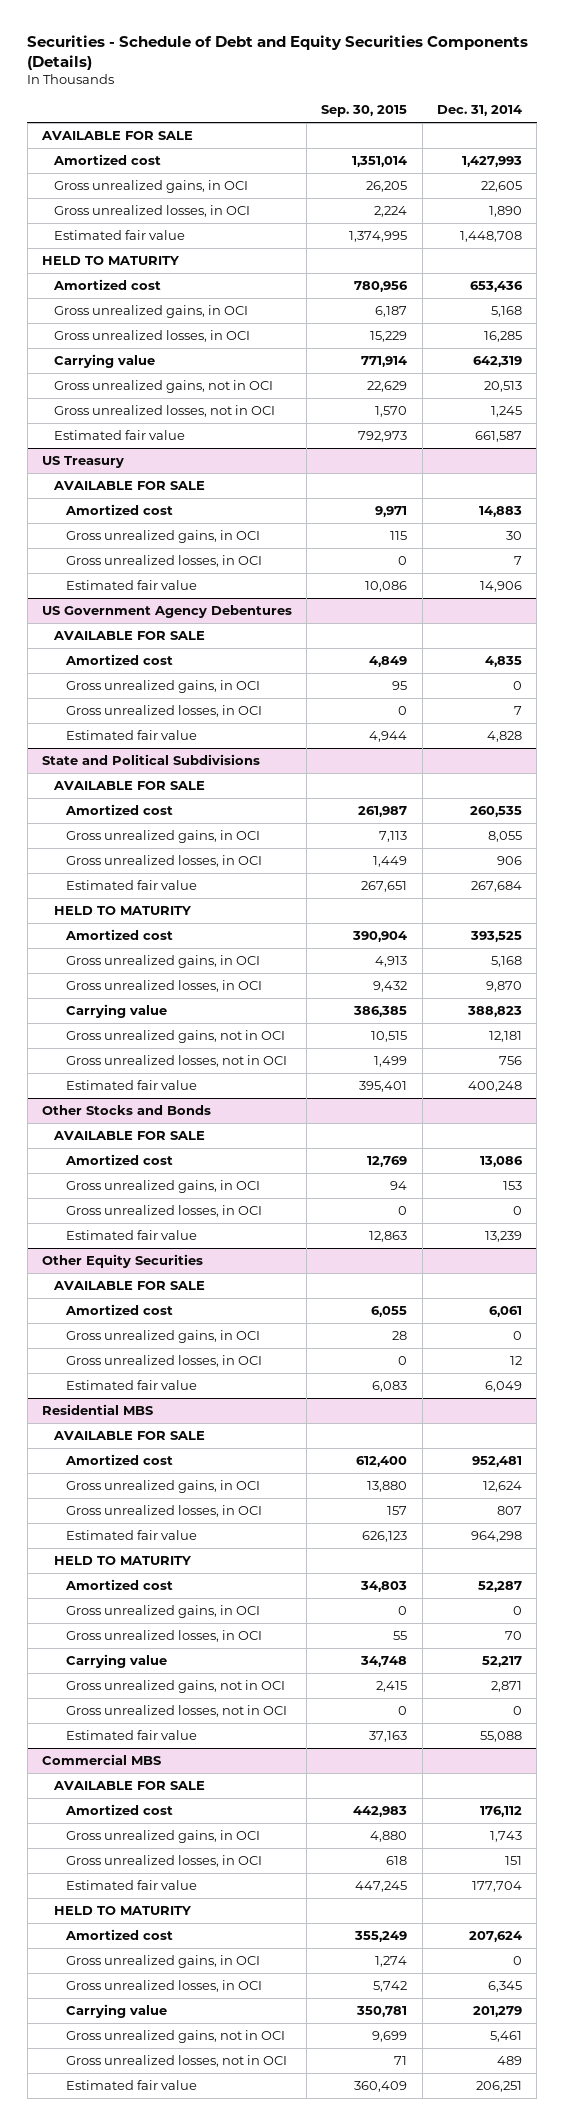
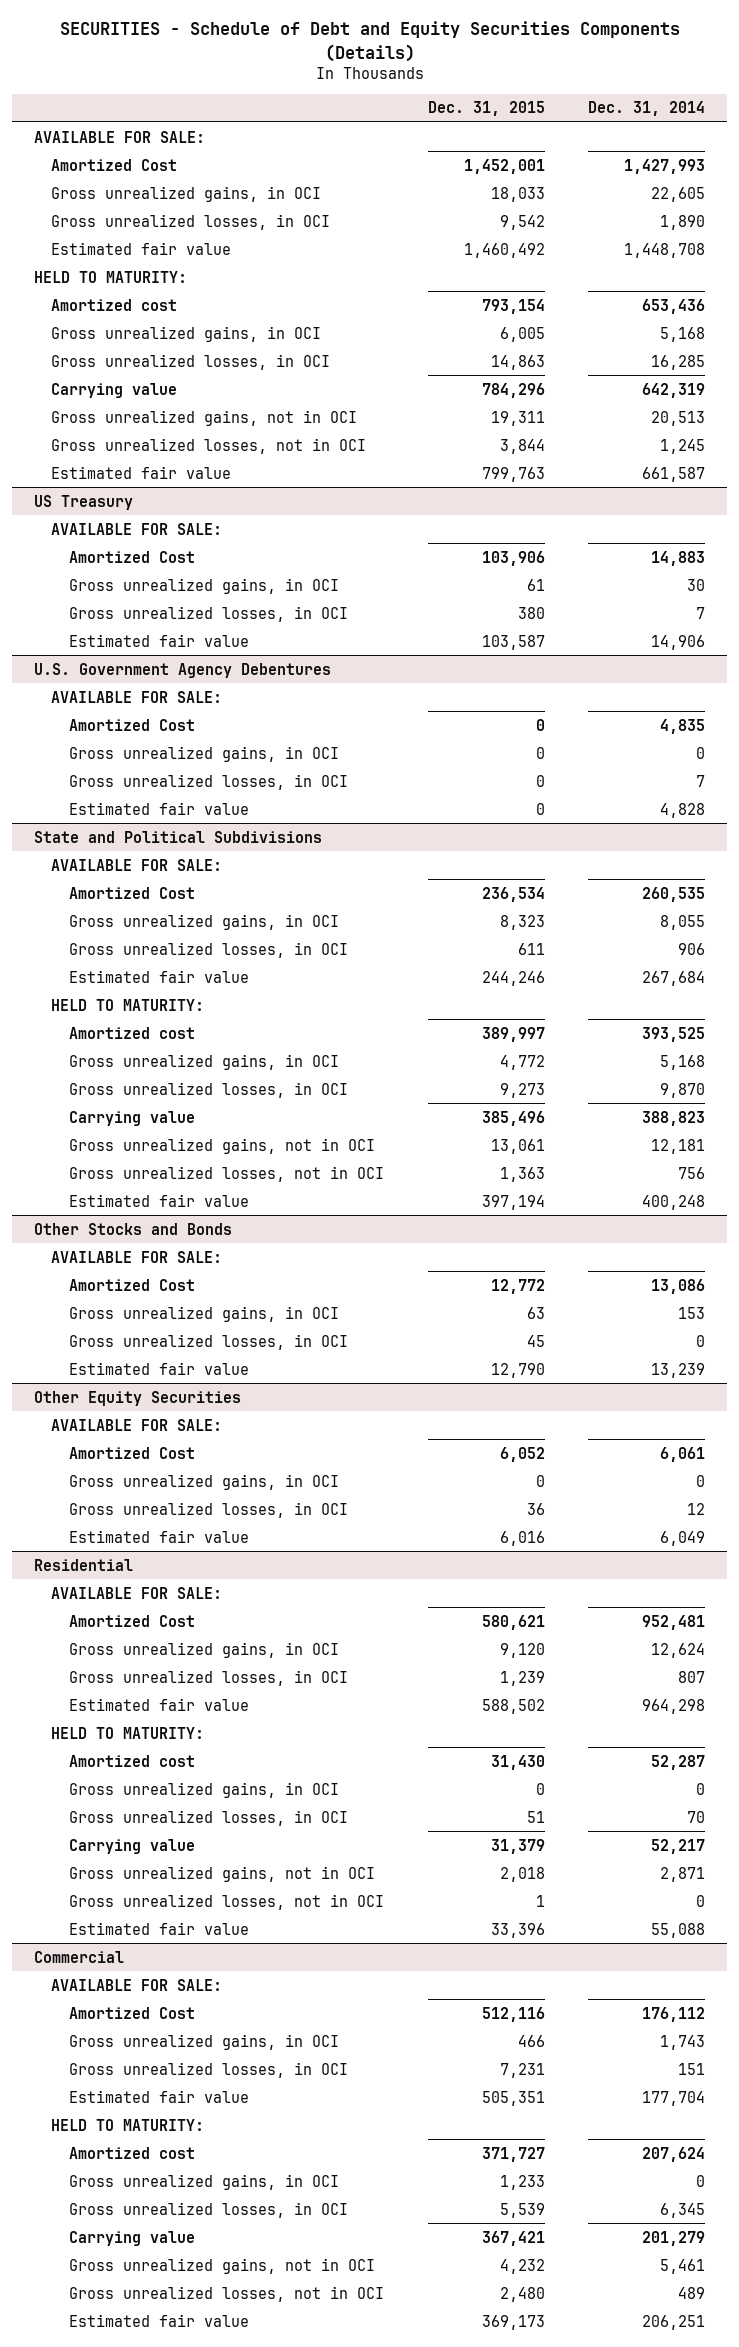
[27,35,529,71] Securities - Schedule of Debt and Equity Securities Components (Details) -> [59,21,680,62] SECURITIES - Schedule of Debt and Equity Securities Components (Details)
[321,105,408,118] Sep. 30, 2015 -> none
none -> [427,101,545,117] Dec. 31, 2015
[40,131,193,141] AVAILABLE FOR SALE -> [33,130,205,143] AVAILABLE FOR SALE:
[52,154,161,166] Amortized cost -> [51,158,178,171] Amortized Cost
[41,256,179,266] HELD TO MATURITY -> [33,270,187,283] HELD TO MATURITY:
[52,481,205,491] AVAILABLE FOR SALE -> [51,522,223,535] AVAILABLE FOR SALE:
[64,504,173,516] Amortized cost -> [68,550,195,563] Amortized Cost
[41,605,292,619] US Government Agency Debentures -> [33,662,331,678] U.S. Government Agency Debentures
[52,631,205,641] AVAILABLE FOR SALE -> [51,690,223,703] AVAILABLE FOR SALE:
[64,654,173,666] Amortized cost -> [68,718,195,731] Amortized Cost
[52,781,205,791] AVAILABLE FOR SALE -> [51,858,223,871] AVAILABLE FOR SALE:
[64,804,173,816] Amortized cost -> [68,886,195,899] Amortized Cost
[53,906,191,916] HELD TO MATURITY -> [51,998,205,1011] HELD TO MATURITY:
[52,1131,205,1141] AVAILABLE FOR SALE -> [51,1250,223,1263] AVAILABLE FOR SALE:
[64,1154,173,1166] Amortized cost -> [68,1278,195,1291] Amortized Cost
[52,1281,205,1291] AVAILABLE FOR SALE -> [51,1418,223,1431] AVAILABLE FOR SALE:
[64,1304,173,1316] Amortized cost -> [68,1446,195,1459] Amortized Cost
[41,1404,153,1416] Residential MBS -> [33,1558,133,1571] Residential
[52,1431,205,1441] AVAILABLE FOR SALE -> [51,1586,223,1599] AVAILABLE FOR SALE:
[64,1454,173,1466] Amortized cost -> [68,1614,195,1627] Amortized Cost
[53,1556,191,1566] HELD TO MATURITY -> [51,1726,205,1739] HELD TO MATURITY:
[41,1754,161,1766] Commercial MBS -> [33,1950,124,1963] Commercial
[52,1781,205,1791] AVAILABLE FOR SALE -> [51,1978,223,1991] AVAILABLE FOR SALE:
[64,1804,173,1816] Amortized cost -> [68,2006,195,2019] Amortized Cost
[53,1906,191,1916] HELD TO MATURITY -> [51,2118,205,2131] HELD TO MATURITY:

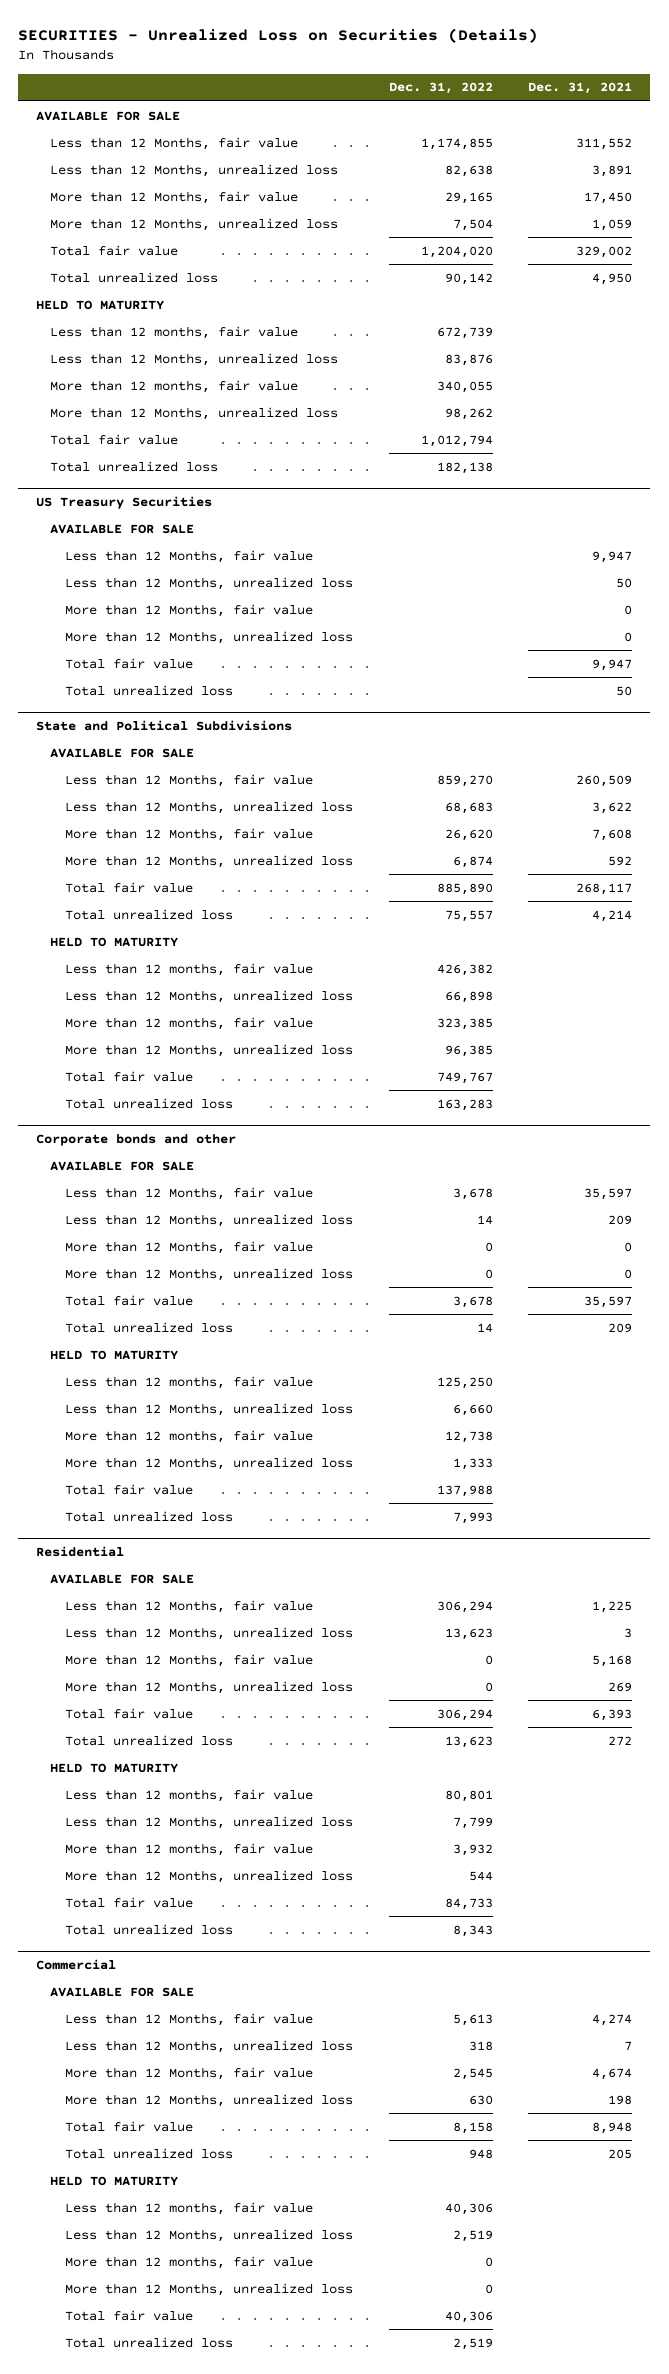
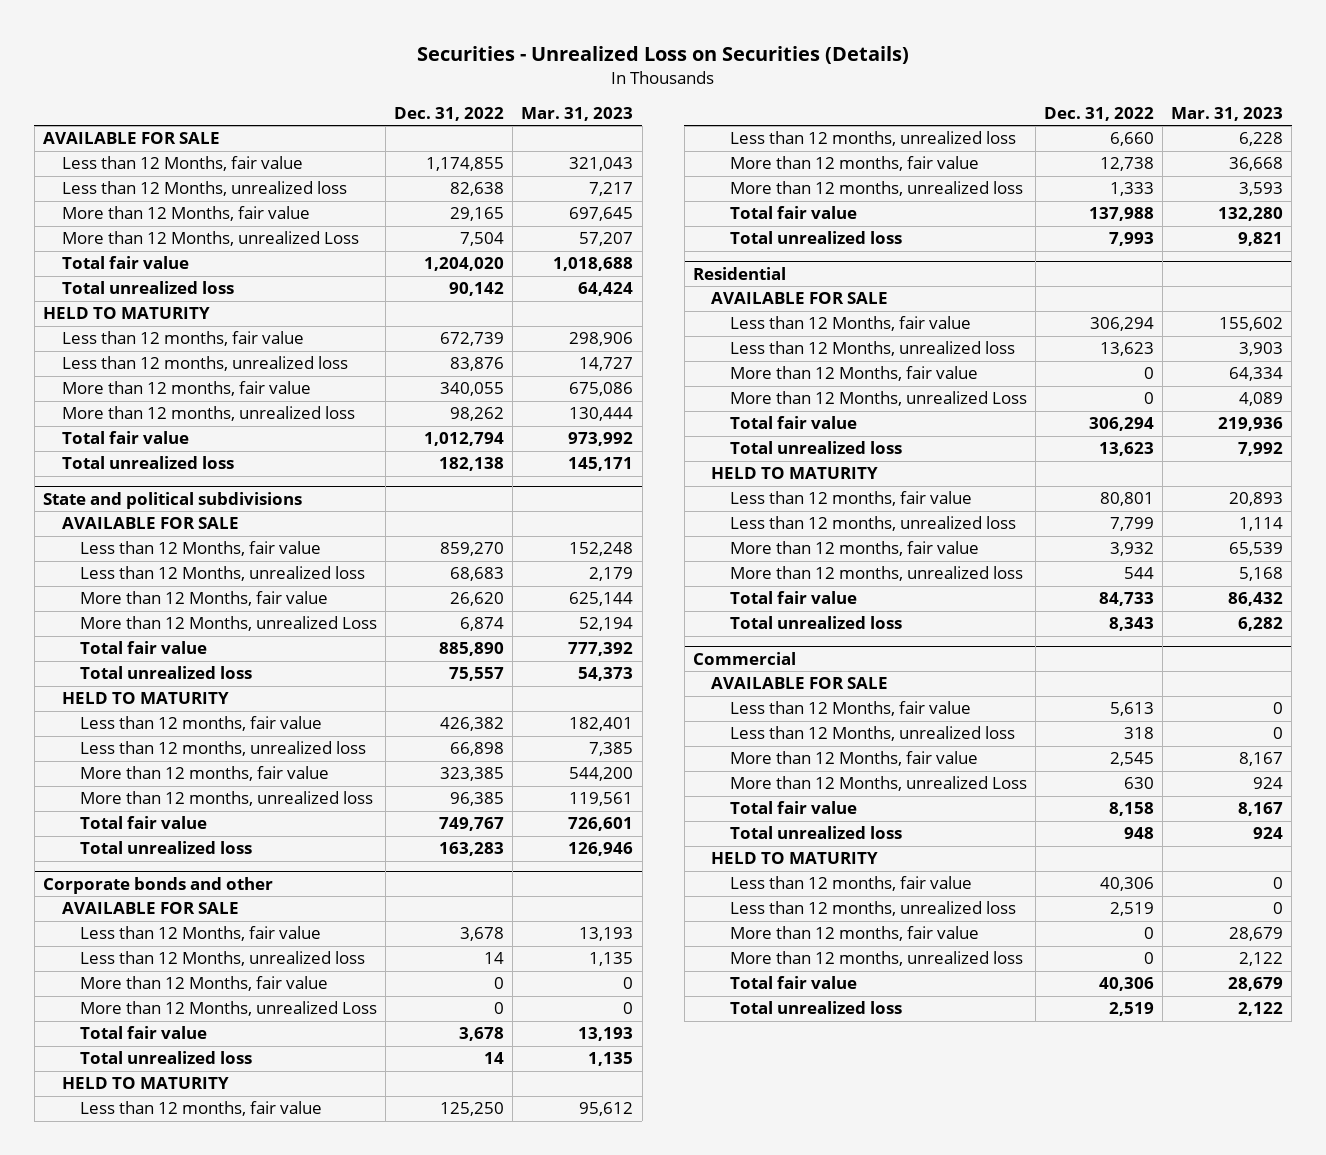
[18,28,539,44] SECURITIES - Unrealized Loss on Securities (Details) -> [417,45,910,64] Securities - Unrealized Loss on Securities (Details)
[528,82,633,95] Dec. 31, 2021 -> none
none -> [521,106,634,121] Mar. 31, 2023
[50,217,339,231] More than 12 Months, unrealized loss -> [61,231,359,247] More than 12 Months, unrealized Loss
[50,352,339,366] Less than 12 Months, unrealized loss -> [61,356,348,372] Less than 12 months, unrealized loss
[50,406,339,420] More than 12 Months, unrealized loss -> [61,406,355,422] More than 12 months, unrealized loss
[36,496,213,510] US Treasury Securities -> none
[50,523,195,534] AVAILABLE FOR SALE -> none
[64,549,313,563] Less than 12 Months, fair value -> none
[64,576,353,590] Less than 12 Months, unrealized loss -> none
[64,603,313,617] More than 12 Months, fair value -> none
[64,630,353,644] More than 12 Months, unrealized loss -> none
[64,657,193,669] Total fair value -> none
[64,684,233,696] Total unrealized loss -> none
[36,720,293,732] State and Political Subdivisions -> [43,491,303,509] State and political subdivisions
[64,854,353,868] More than 12 Months, unrealized loss -> [80,616,378,632] More than 12 Months, unrealized Loss
[64,989,353,1003] Less than 12 Months, unrealized loss -> [80,741,367,757] Less than 12 months, unrealized loss
[64,1043,353,1057] More than 12 Months, unrealized loss -> [80,791,374,807] More than 12 months, unrealized loss
[64,1267,353,1281] More than 12 Months, unrealized loss -> [80,1001,378,1017] More than 12 Months, unrealized Loss
[64,1402,353,1416] Less than 12 Months, unrealized loss -> [729,131,1016,147] Less than 12 months, unrealized loss
[64,1456,353,1470] More than 12 Months, unrealized loss -> [729,181,1023,197] More than 12 months, unrealized loss
[64,1680,353,1694] More than 12 Months, unrealized loss -> [729,391,1027,407] More than 12 Months, unrealized Loss
[64,1815,353,1829] Less than 12 Months, unrealized loss -> [729,516,1016,532] Less than 12 months, unrealized loss
[64,1869,353,1883] More than 12 Months, unrealized loss -> [729,566,1023,582] More than 12 months, unrealized loss
[64,2093,353,2107] More than 12 Months, unrealized loss -> [729,776,1027,792] More than 12 Months, unrealized Loss
[64,2228,353,2242] Less than 12 Months, unrealized loss -> [729,901,1016,917] Less than 12 months, unrealized loss
[64,2282,353,2296] More than 12 Months, unrealized loss -> [729,951,1023,967] More than 12 months, unrealized loss

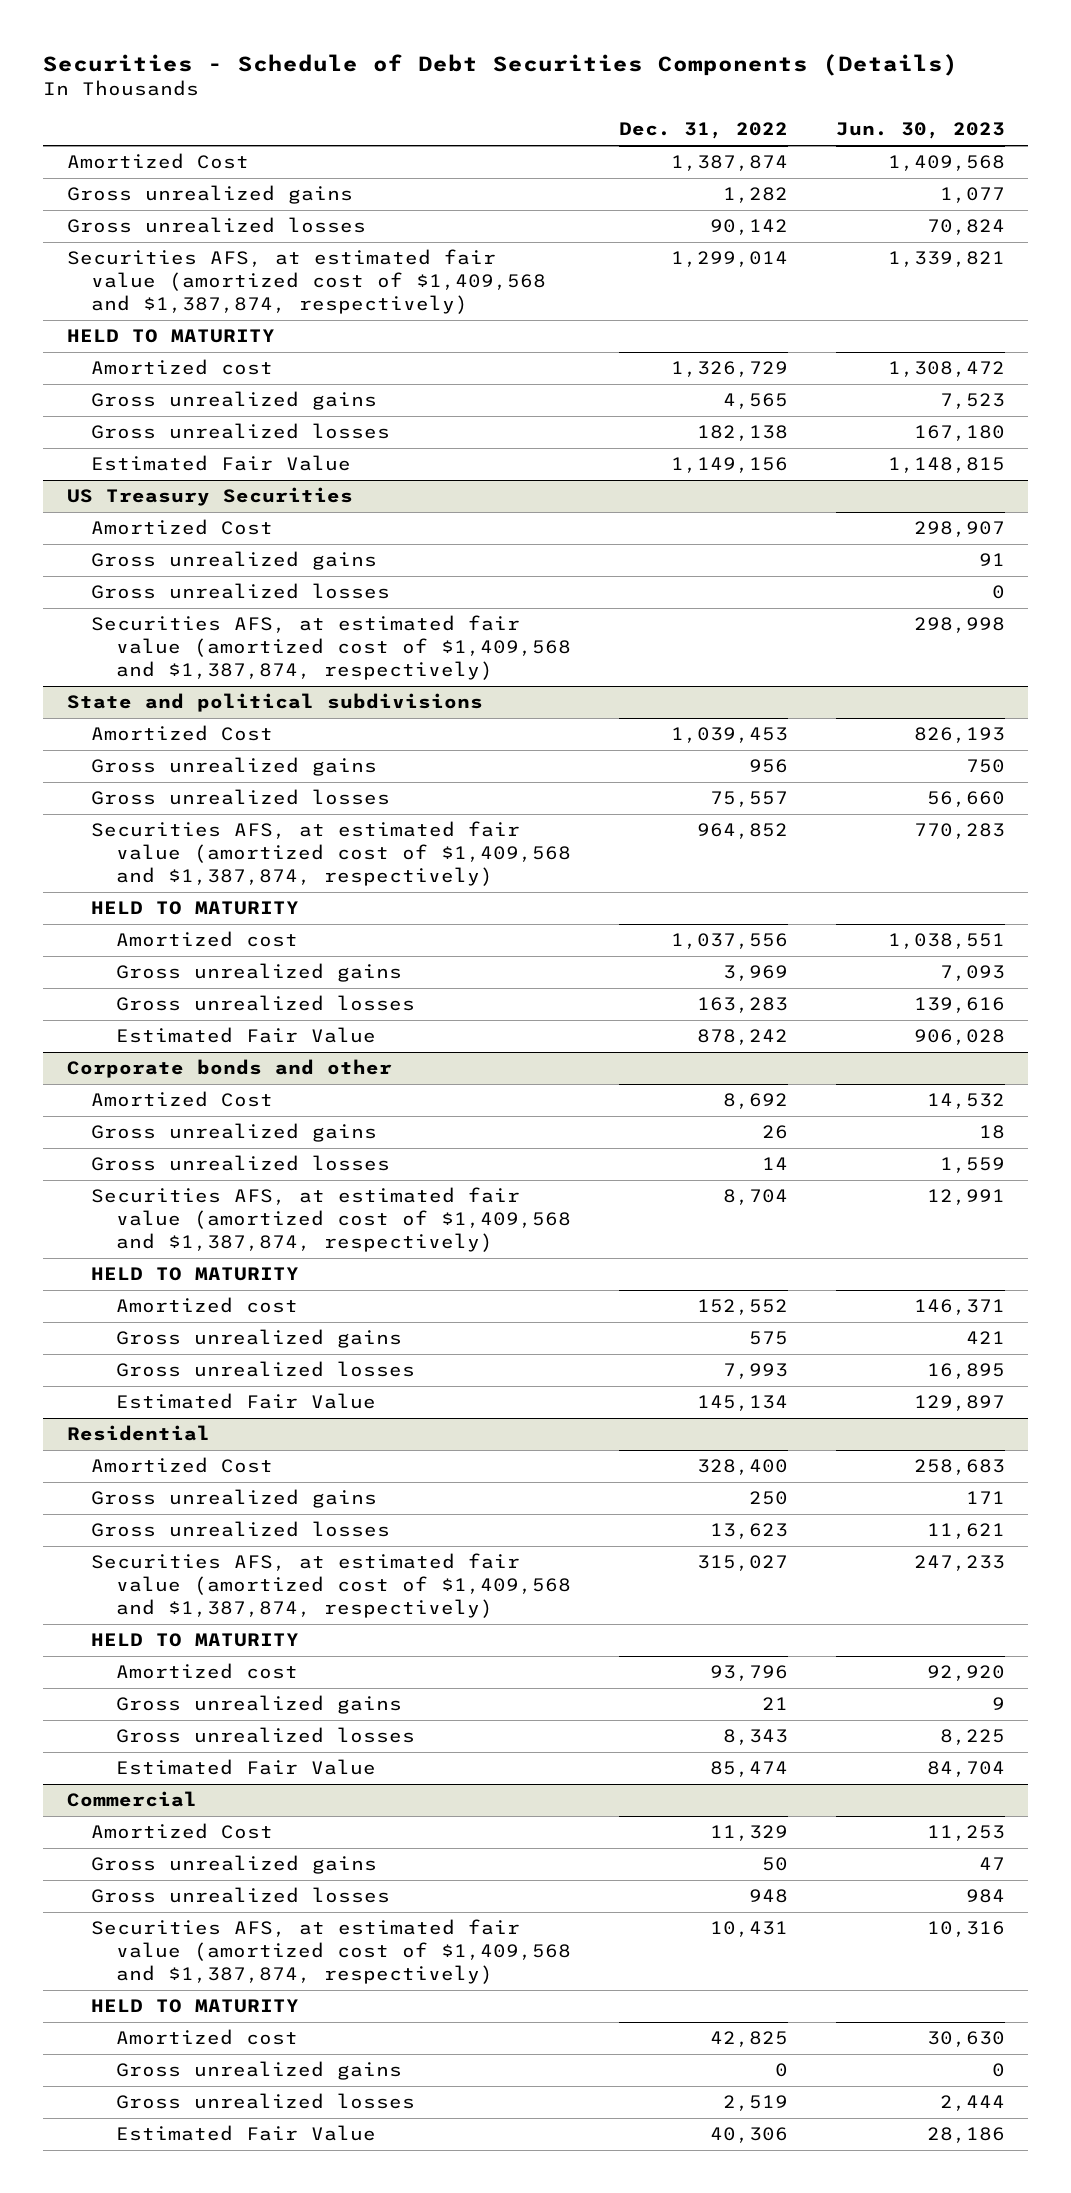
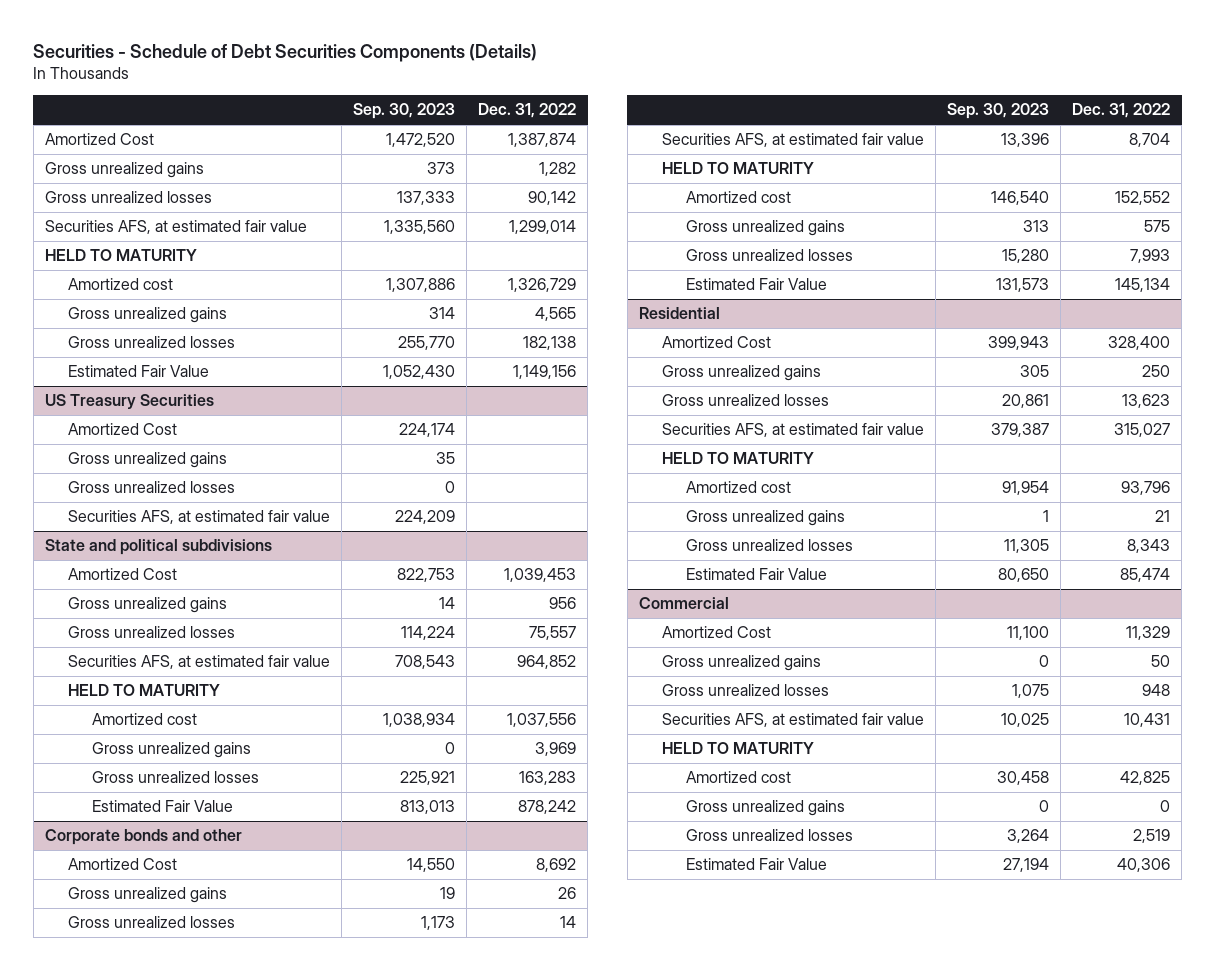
[835,122,1005,140] Jun. 30, 2023 -> none
none -> [353,103,456,120] Sep. 30, 2023
[66,249,547,315] Securities AFS, at estimated fair value (amortized cost of $1,409,568 and $1,387,874, respectively) -> [44,220,307,235] Securities AFS, at estimated fair value
[91,615,571,681] Securities AFS, at estimated fair value (amortized cost of $1,409,568 and $1,387,874, respectively) -> [68,510,331,525] Securities AFS, at estimated fair value
[91,821,571,887] Securities AFS, at estimated fair value (amortized cost of $1,409,568 and $1,387,874, respectively) -> [68,655,331,670] Securities AFS, at estimated fair value
[91,1187,571,1253] Securities AFS, at estimated fair value (amortized cost of $1,409,568 and $1,387,874, respectively) -> [662,133,925,148] Securities AFS, at estimated fair value
[91,1553,571,1619] Securities AFS, at estimated fair value (amortized cost of $1,409,568 and $1,387,874, respectively) -> [662,423,925,438] Securities AFS, at estimated fair value
[91,1919,571,1985] Securities AFS, at estimated fair value (amortized cost of $1,409,568 and $1,387,874, respectively) -> [662,713,925,728] Securities AFS, at estimated fair value

